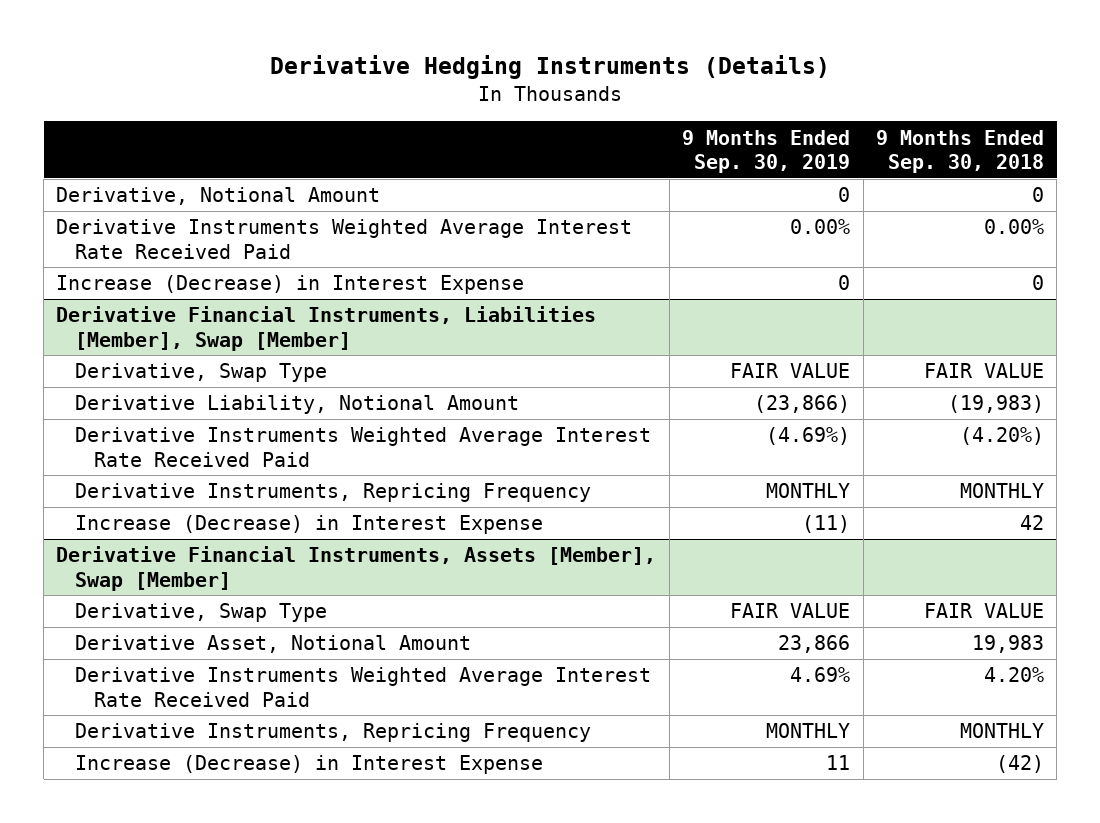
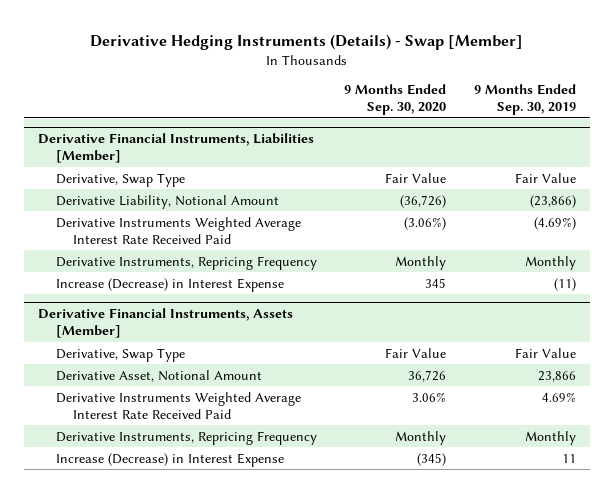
[270,55,831,80] Derivative Hedging Instruments (Details) -> [89,34,523,51] Derivative Hedging Instruments (Details) - Swap [Member]
[875,129,1044,174] 9 Months Ended Sep. 30, 2018 -> none
none -> [344,84,447,116] 9 Months Ended Sep. 30, 2020
[56,187,381,206] Derivative, Notional Amount -> none
[56,219,633,259] Derivative Instruments Weighted Average Interest Rate Received Paid -> none
[56,275,525,295] Increase (Decrease) in Interest Expense -> none
[56,306,597,351] Derivative Financial Instruments, Liabilities [Member], Swap [Member] -> [38,133,315,164] Derivative Financial Instruments, Liabilities [Member]
[730,363,851,379] FAIR VALUE -> [514,172,576,183] Fair Value
[766,483,851,499] MONTHLY -> [524,255,576,270] Monthly
[56,546,657,591] Derivative Financial Instruments, Assets [Member], Swap [Member] -> [38,308,294,339] Derivative Financial Instruments, Assets [Member]
[730,603,851,619] FAIR VALUE -> [514,347,576,358] Fair Value
[766,723,851,739] MONTHLY -> [524,430,576,445] Monthly

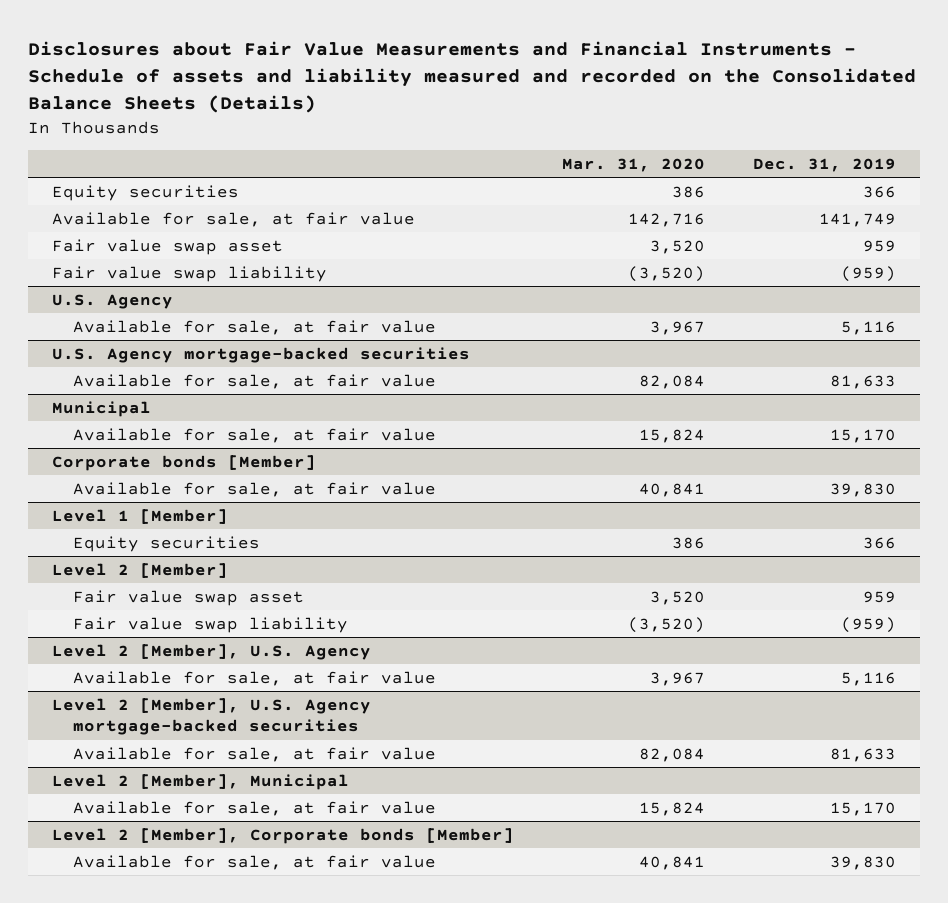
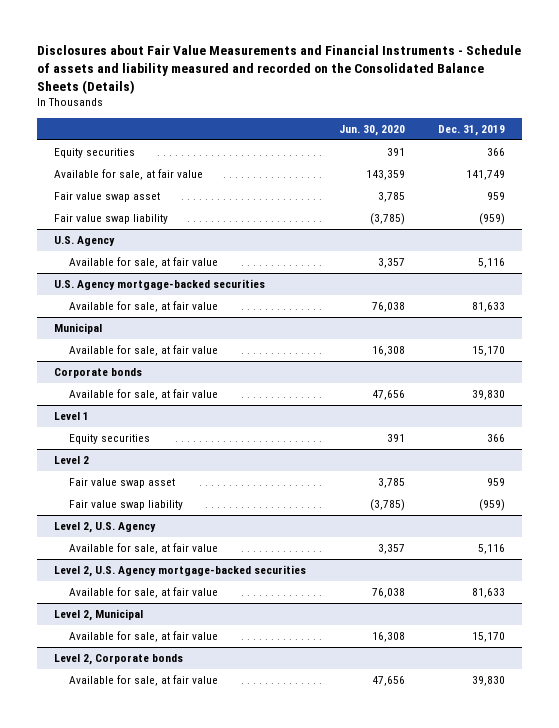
[561,157,705,172] Mar. 31, 2020 -> none
none -> [338,125,405,137] Jun. 30, 2020
[51,454,316,471] Corporate bonds [Member] -> [53,367,142,378] Corporate bonds
[51,508,228,524] Level 1 [Member] -> [53,411,89,420] Level 1
[51,562,228,578] Level 2 [Member] -> [53,455,89,464] Level 2
[51,643,371,660] Level 2 [Member], U.S. Agency -> [53,521,156,533] Level 2, U.S. Agency
[51,697,371,736] Level 2 [Member], U.S. Agency mortgage-backed securities -> [53,564,306,577] Level 2, U.S. Agency mortgage-backed securities
[51,773,349,790] Level 2 [Member], Municipal -> [53,608,143,621] Level 2, Municipal
[51,827,514,844] Level 2 [Member], Corporate bonds [Member] -> [53,653,183,665] Level 2, Corporate bonds

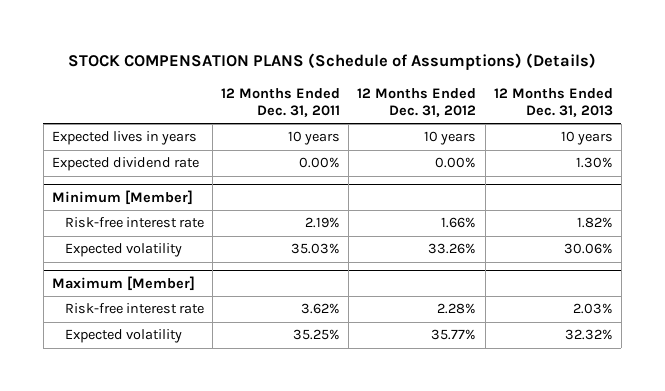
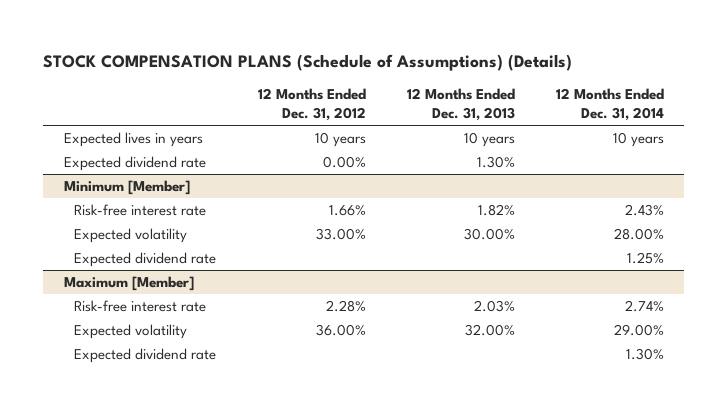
[221,87,341,117] 12 Months Ended Dec. 31, 2011 -> none
none -> [555,87,664,122] 12 Months Ended Dec. 31, 2014
[428,243,477,255] 33.26% -> [315,227,366,240] 33.00%
[563,243,613,255] 30.06% -> [463,227,515,240] 30.00%
none -> [74,251,217,267] Expected dividend rate
[431,329,477,341] 35.77% -> [315,323,366,336] 36.00%
[564,329,613,341] 32.32% -> [464,323,515,336] 32.00%
none -> [74,347,217,363] Expected dividend rate

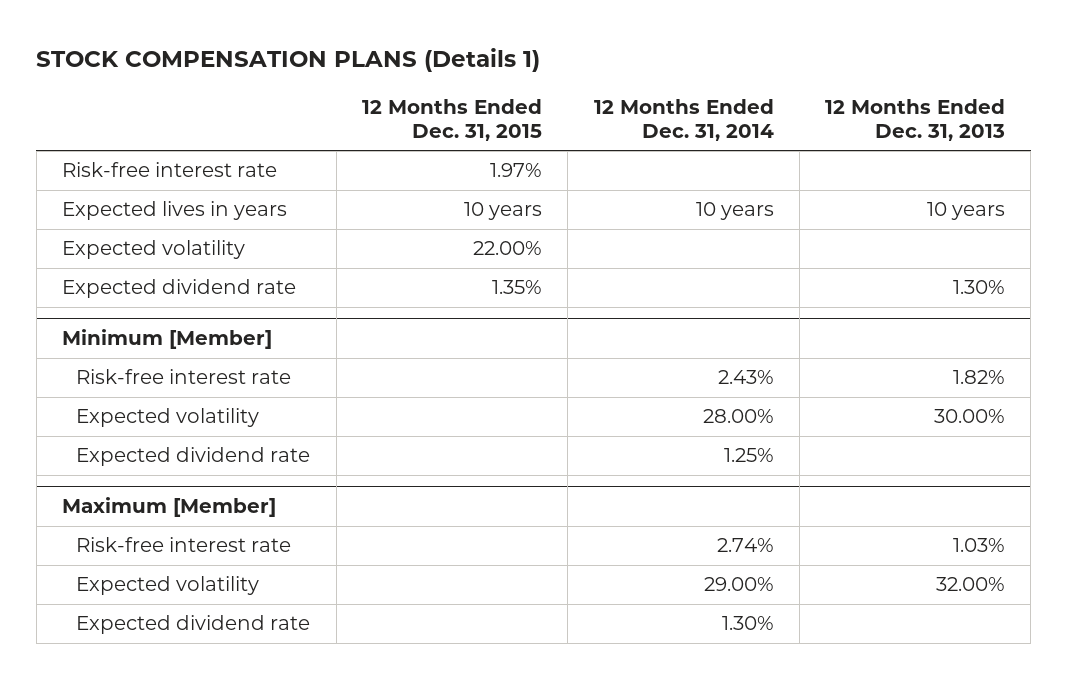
[43,53,573,71] STOCK COMPENSATION PLANS (Schedule of Assumptions) (Details) -> [36,48,541,73] STOCK COMPENSATION PLANS (Details 1)
[257,87,366,122] 12 Months Ended Dec. 31, 2012 -> none
none -> [361,98,542,141] 12 Months Ended Dec. 31, 2015
none -> [61,162,277,178] Risk-free interest rate
none -> [61,240,245,260] Expected volatility
[473,299,515,312] 2.03% -> [953,538,1006,553] 1.03%

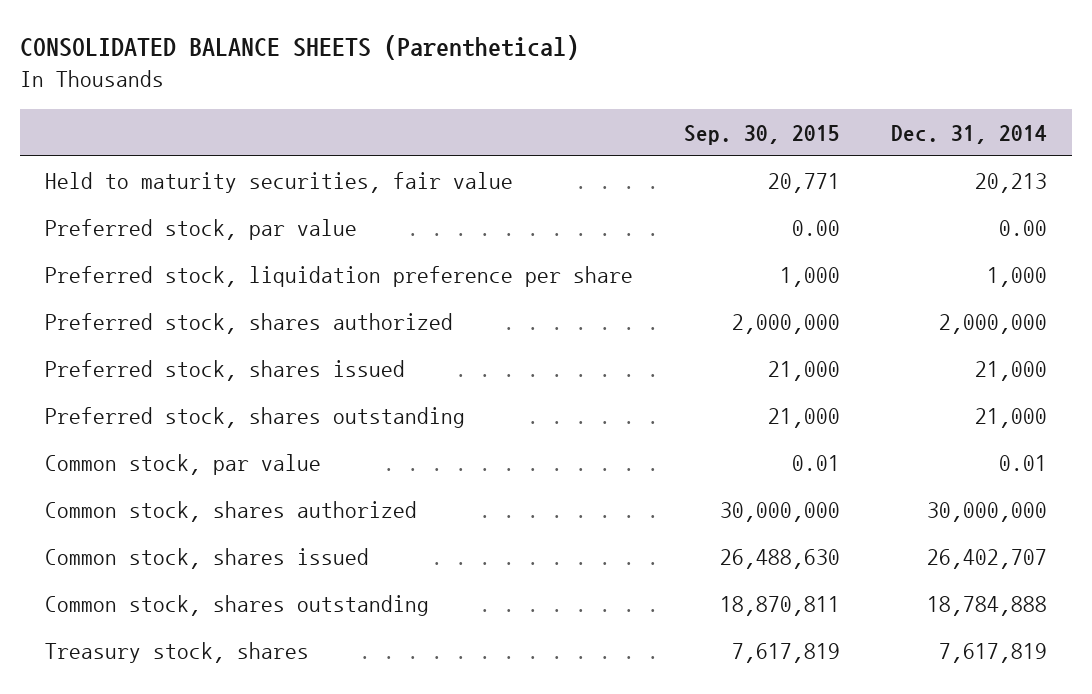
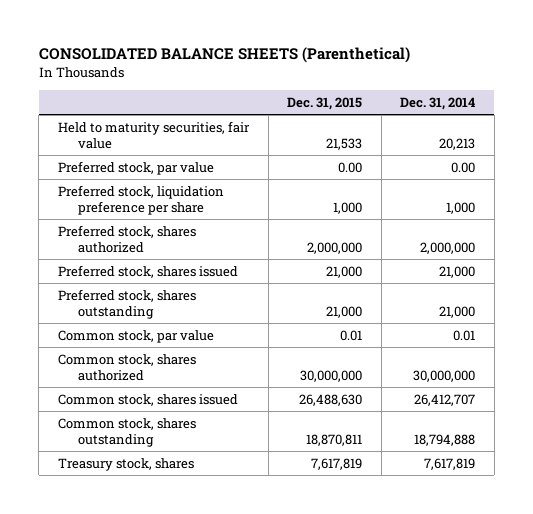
[684,124,841,145] Sep. 30, 2015 -> none
none -> [287,96,363,110] Dec. 31, 2015
[927,548,1048,569] 26,402,707 -> [414,393,476,406] 26,412,707
[927,595,1048,616] 18,784,888 -> [414,433,476,446] 18,794,888

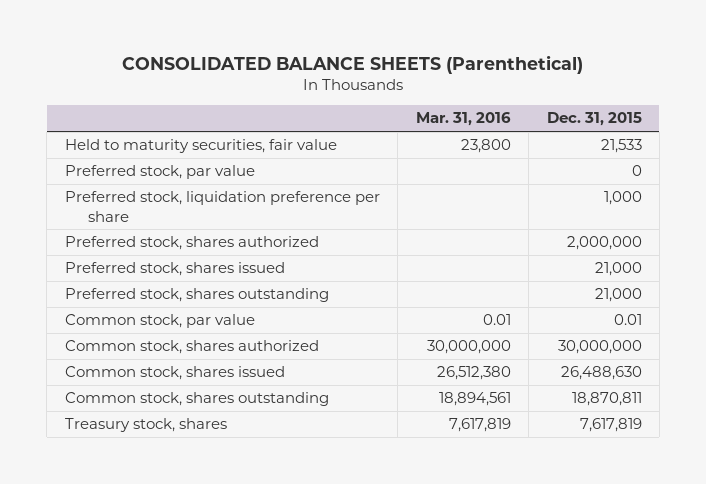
[400,96,476,110] Dec. 31, 2014 -> none
none -> [415,112,511,127] Mar. 31, 2016
[338,161,363,173] 0.00 -> [631,165,642,177] 0

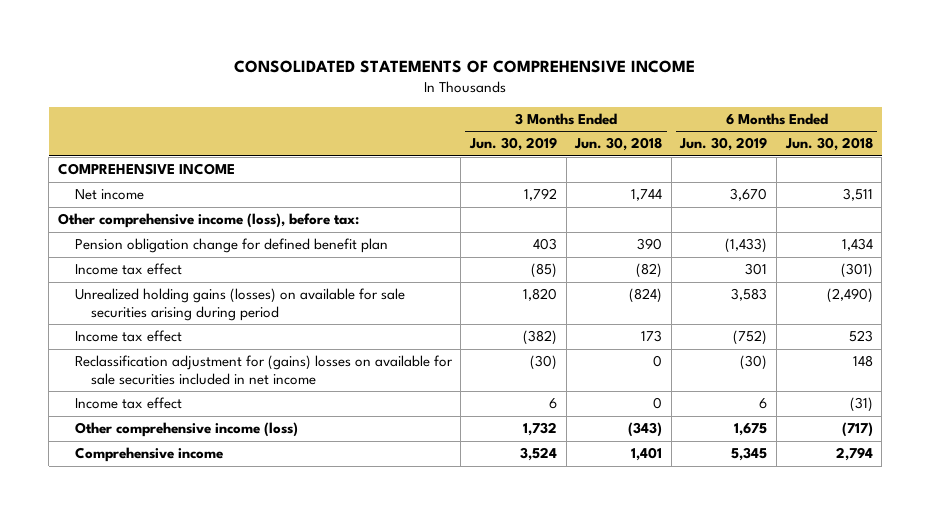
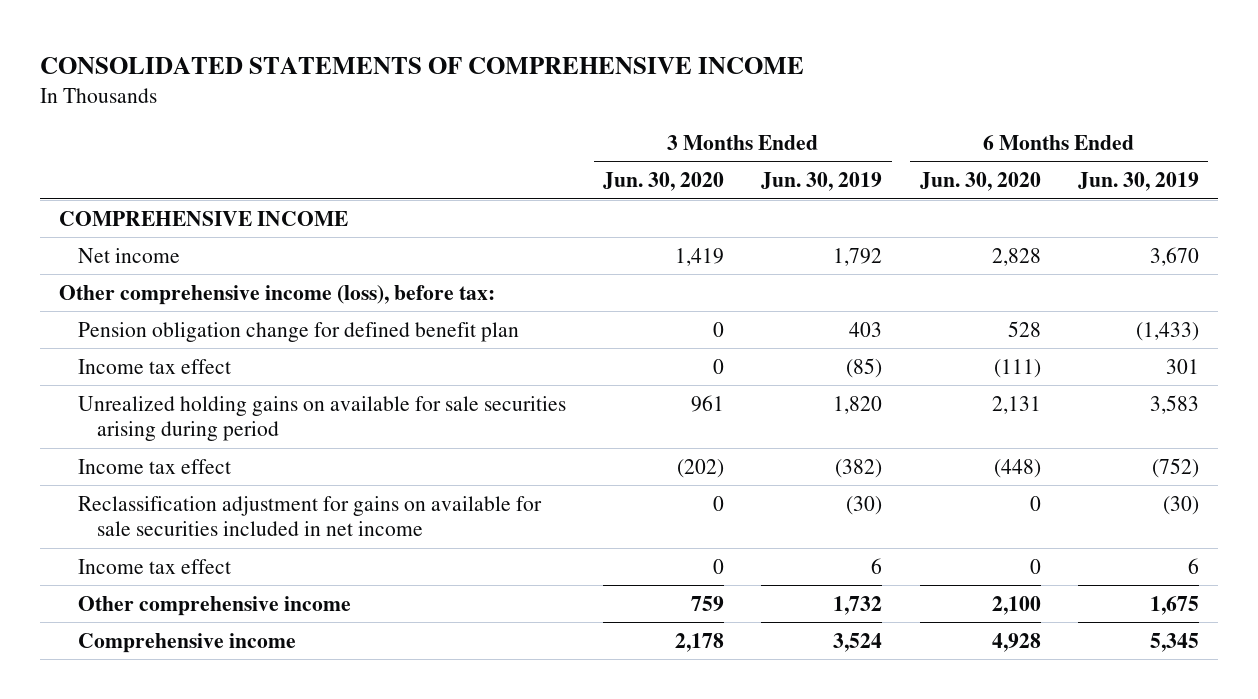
[574,137,663,152] Jun. 30, 2018 -> none
[784,137,873,152] Jun. 30, 2018 -> none
none -> [603,172,725,192] Jun. 30, 2020
none -> [919,172,1041,192] Jun. 30, 2020
[74,288,405,321] Unrealized holding gains (losses) on available for sale securities arising during period -> [77,395,566,442] Unrealized holding gains on available for sale securities arising during period
[74,355,453,385] Reclassification adjustment for (gains) losses on available for sale securities included in net income -> [77,495,542,537] Reclassification adjustment for gains on available for sale securities included in net income
[74,422,298,438] Other comprehensive income (loss) -> [77,595,351,616] Other comprehensive income

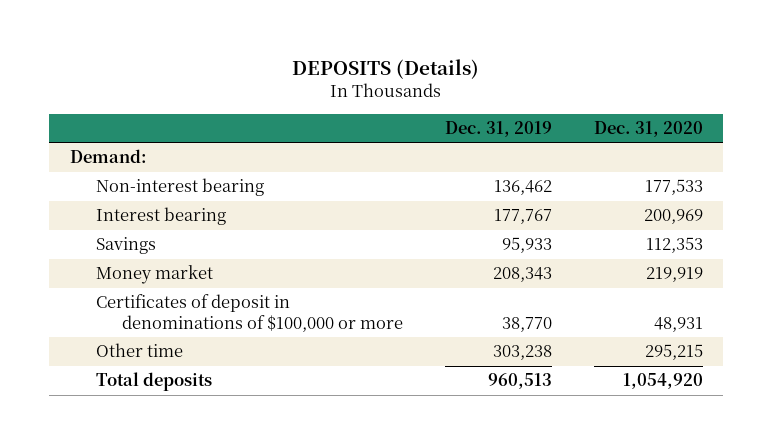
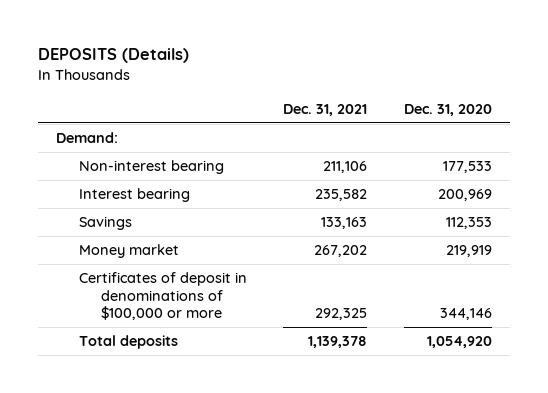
[444,121,552,138] Dec. 31, 2019 -> none
none -> [283,103,368,116] Dec. 31, 2021
[96,343,184,358] Other time -> none
[653,316,703,332] 48,931 -> [439,308,492,321] 344,146

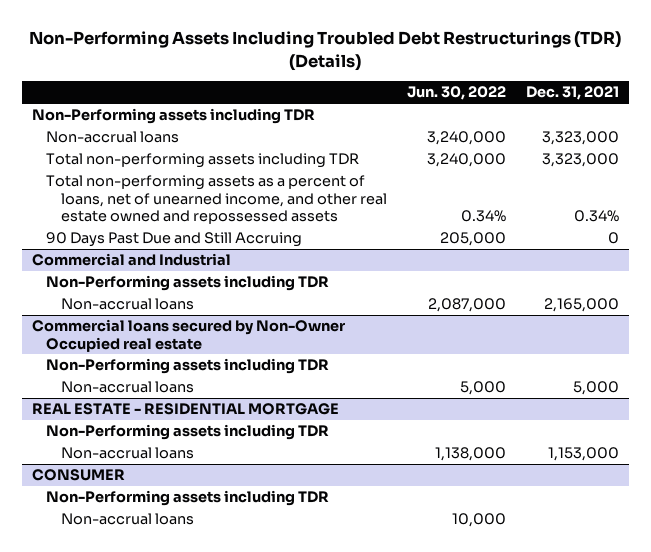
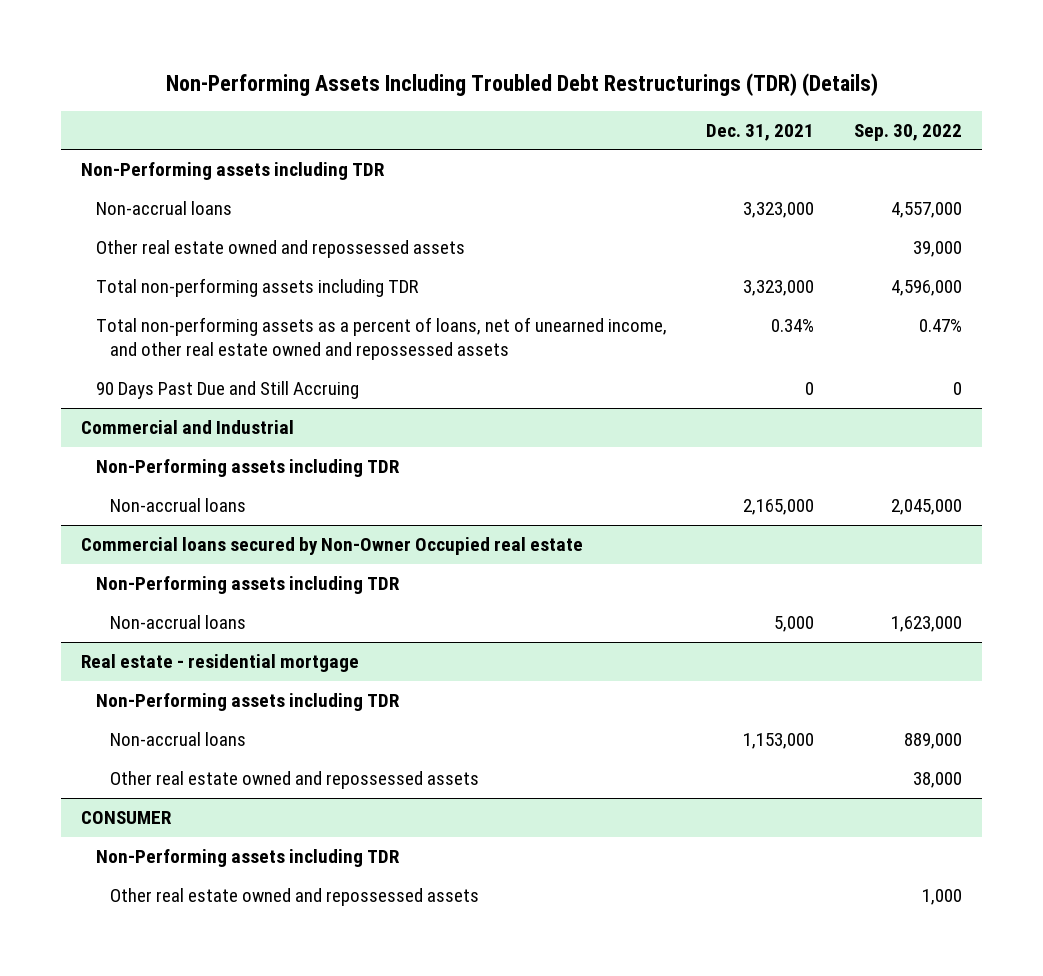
[406,86,506,101] Jun. 30, 2022 -> none
none -> [854,123,963,141] Sep. 30, 2022
none -> [95,240,465,259] Other real estate owned and repossessed assets
[32,403,340,416] REAL ESTATE - RESIDENTIAL MORTGAGE -> [81,654,360,673] Real estate - residential mortgage
none -> [110,771,480,790] Other real estate owned and repossessed assets
[60,513,194,526] Non-accrual loans -> none
none -> [110,888,480,907] Other real estate owned and repossessed assets

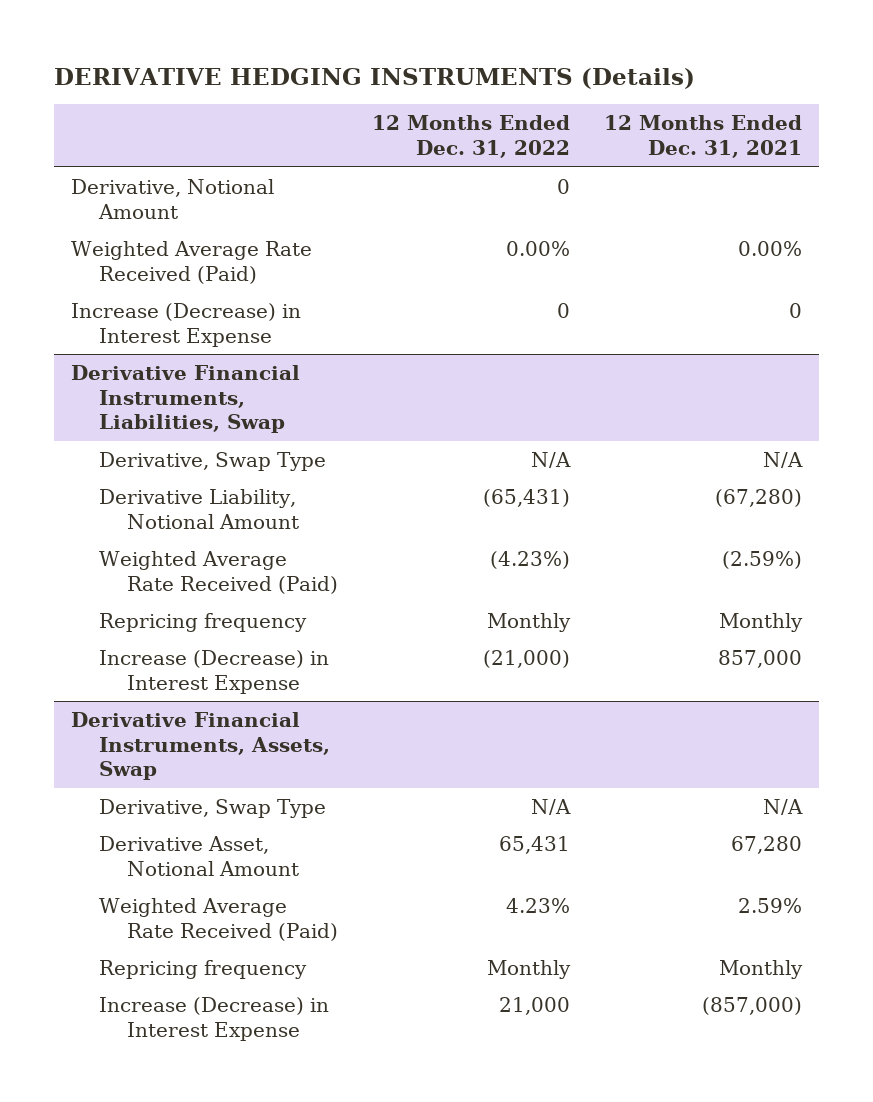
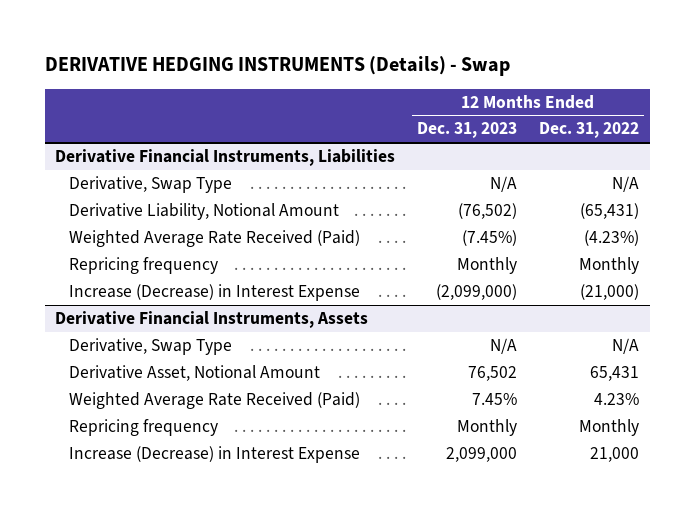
[54,67,696,89] DERIVATIVE HEDGING INSTRUMENTS (Details) -> [44,56,510,77] DERIVATIVE HEDGING INSTRUMENTS (Details) - Swap
[603,115,802,159] 12 Months Ended Dec. 31, 2021 -> none
none -> [417,122,518,139] Dec. 31, 2023
[71,178,275,219] Derivative, Notional Amount -> none
[71,240,313,284] Weighted Average Rate Received (Paid) -> none
[71,302,302,347] Increase (Decrease) in Interest Expense -> none
[71,364,301,434] Derivative Financial Instruments, Liabilities, Swap -> [55,149,396,167] Derivative Financial Instruments, Liabilities
[71,711,330,781] Derivative Financial Instruments, Assets, Swap -> [55,311,369,329] Derivative Financial Instruments, Assets

